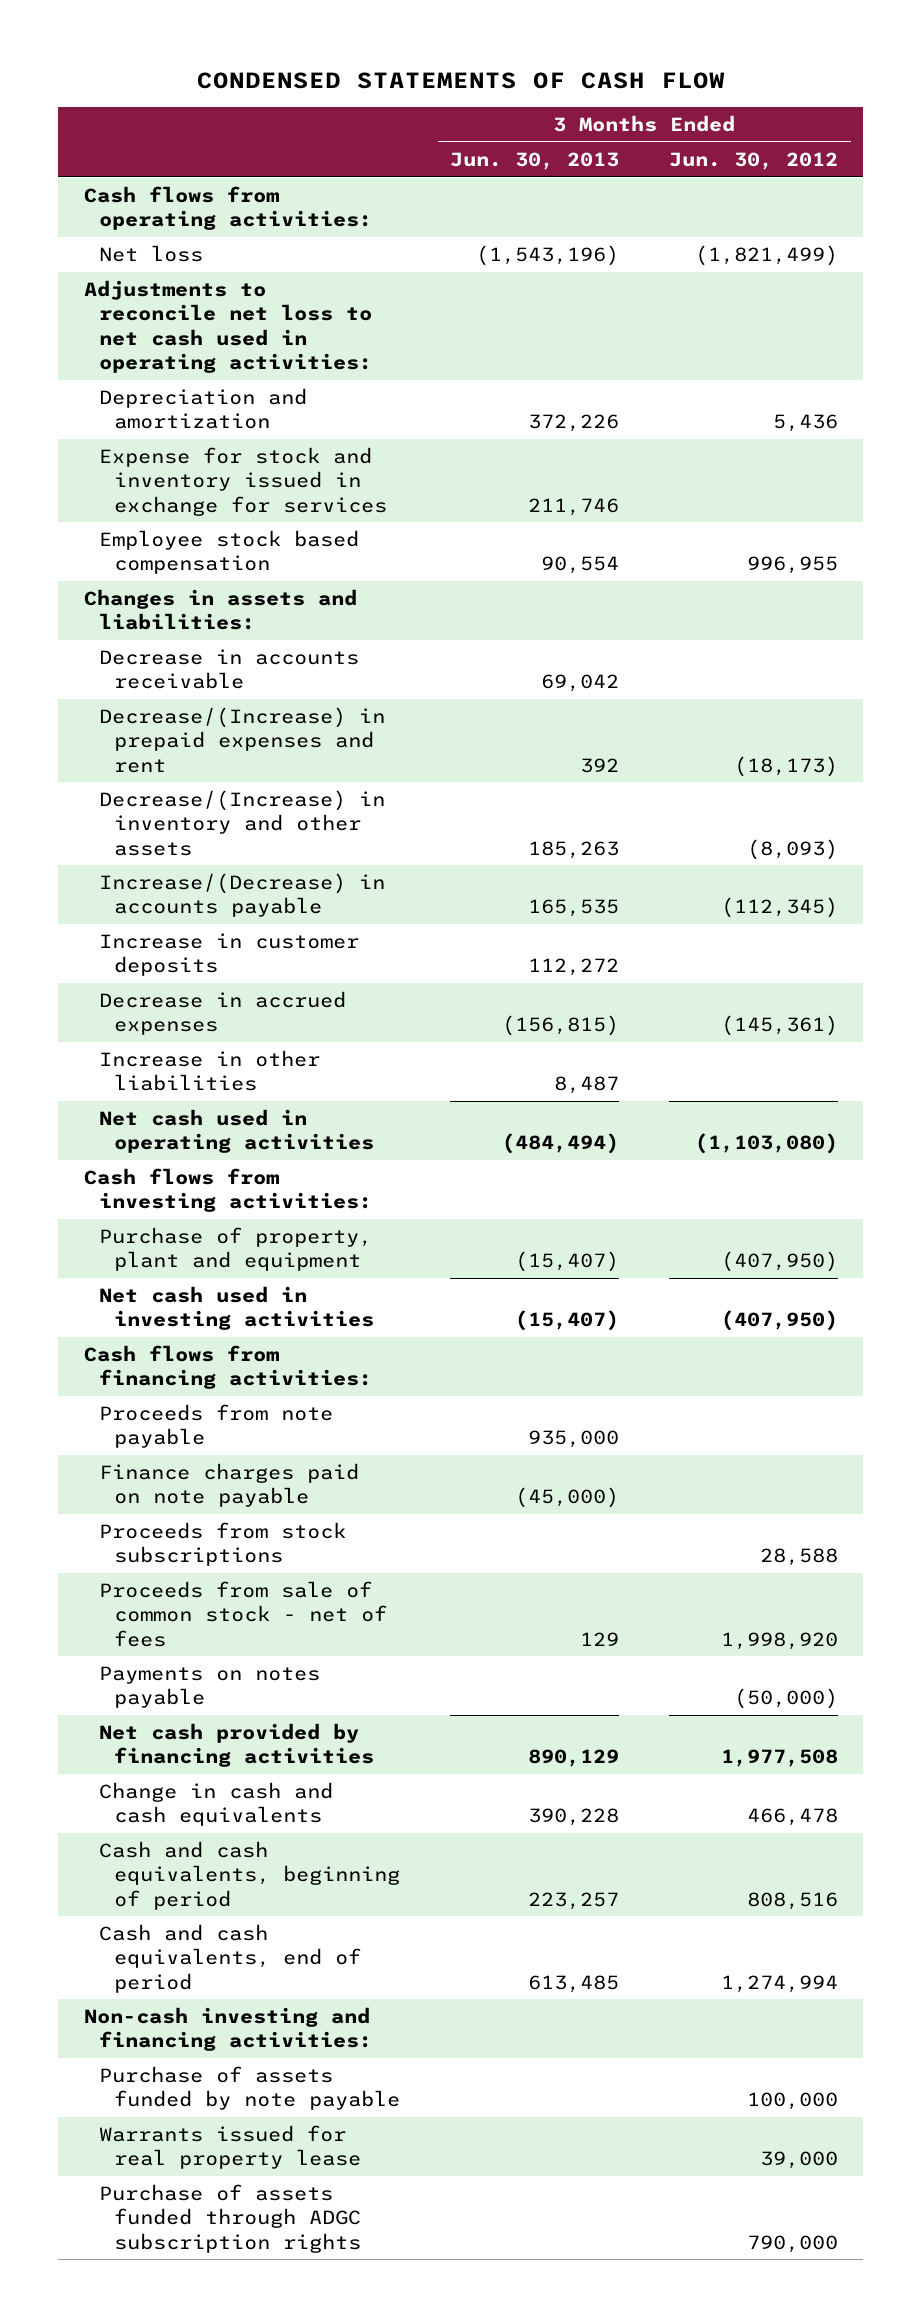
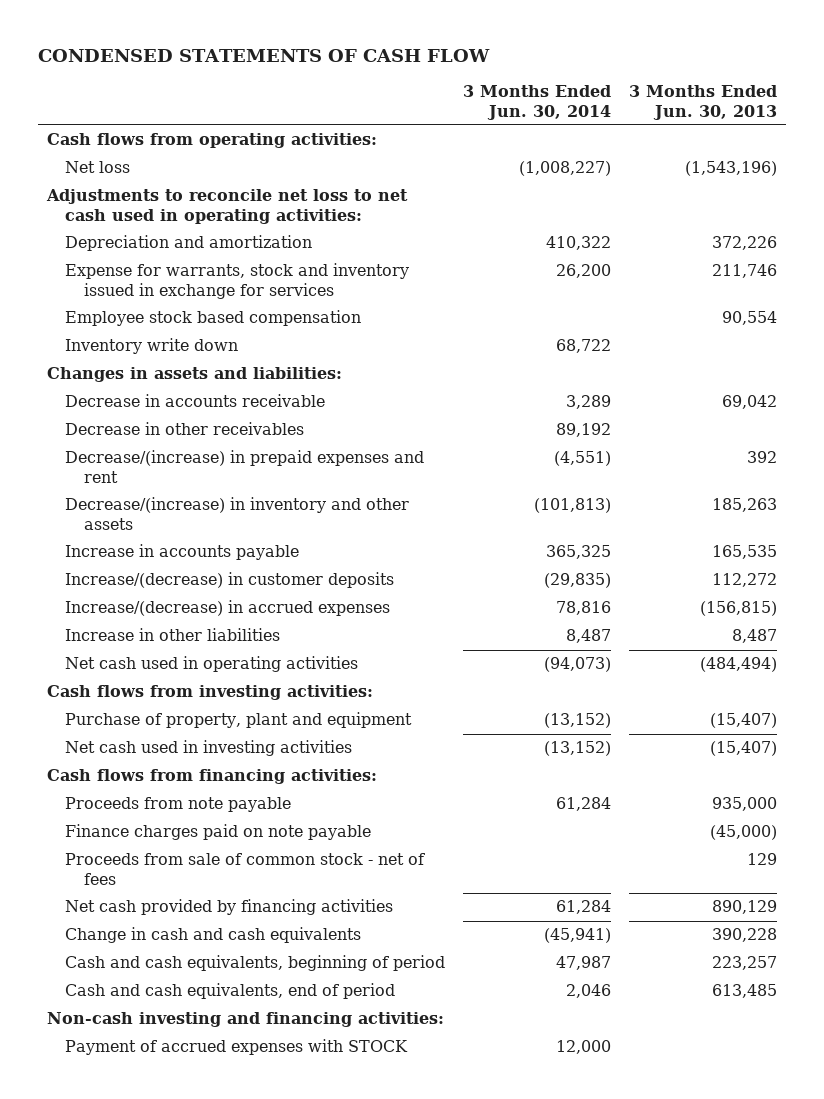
[669,152,839,171] Jun. 30, 2012 -> none
none -> [463,85,612,120] 3 Months Ended Jun. 30, 2014
[98,447,387,516] Expense for stock and inventory issued in exchange for services -> [65,263,410,300] Expense for warrants, stock and inventory issued in exchange for services
none -> [65,338,239,355] Inventory write down
none -> [65,422,305,436] Decrease in other receivables
[98,707,385,773] Decrease/(Increase) in prepaid expenses and rent -> [65,450,425,484] Decrease/(increase) in prepaid expenses and rent
[98,790,385,856] Decrease/(Increase) in inventory and other assets -> [65,497,410,531] Decrease/(increase) in inventory and other assets
[98,873,385,918] Increase/(Decrease) in accounts payable -> [65,544,300,561] Increase in accounts payable
[98,933,359,977] Increase in customer deposits -> [65,572,395,589] Increase/(decrease) in customer deposits
[98,991,346,1036] Decrease in accrued expenses -> [65,600,391,617] Increase/(decrease) in accrued expenses
[98,1522,346,1567] Proceeds from stock subscriptions -> none
[98,1666,320,1709] Payments on notes payable -> none
[98,2066,400,2111] Purchase of assets funded by note payable -> none
[98,2125,361,2170] Warrants issued for real property lease -> none
[98,2184,361,2253] Purchase of assets funded through ADGC subscription rights -> none
none -> [65,1039,409,1056] Payment of accrued expenses with STOCK

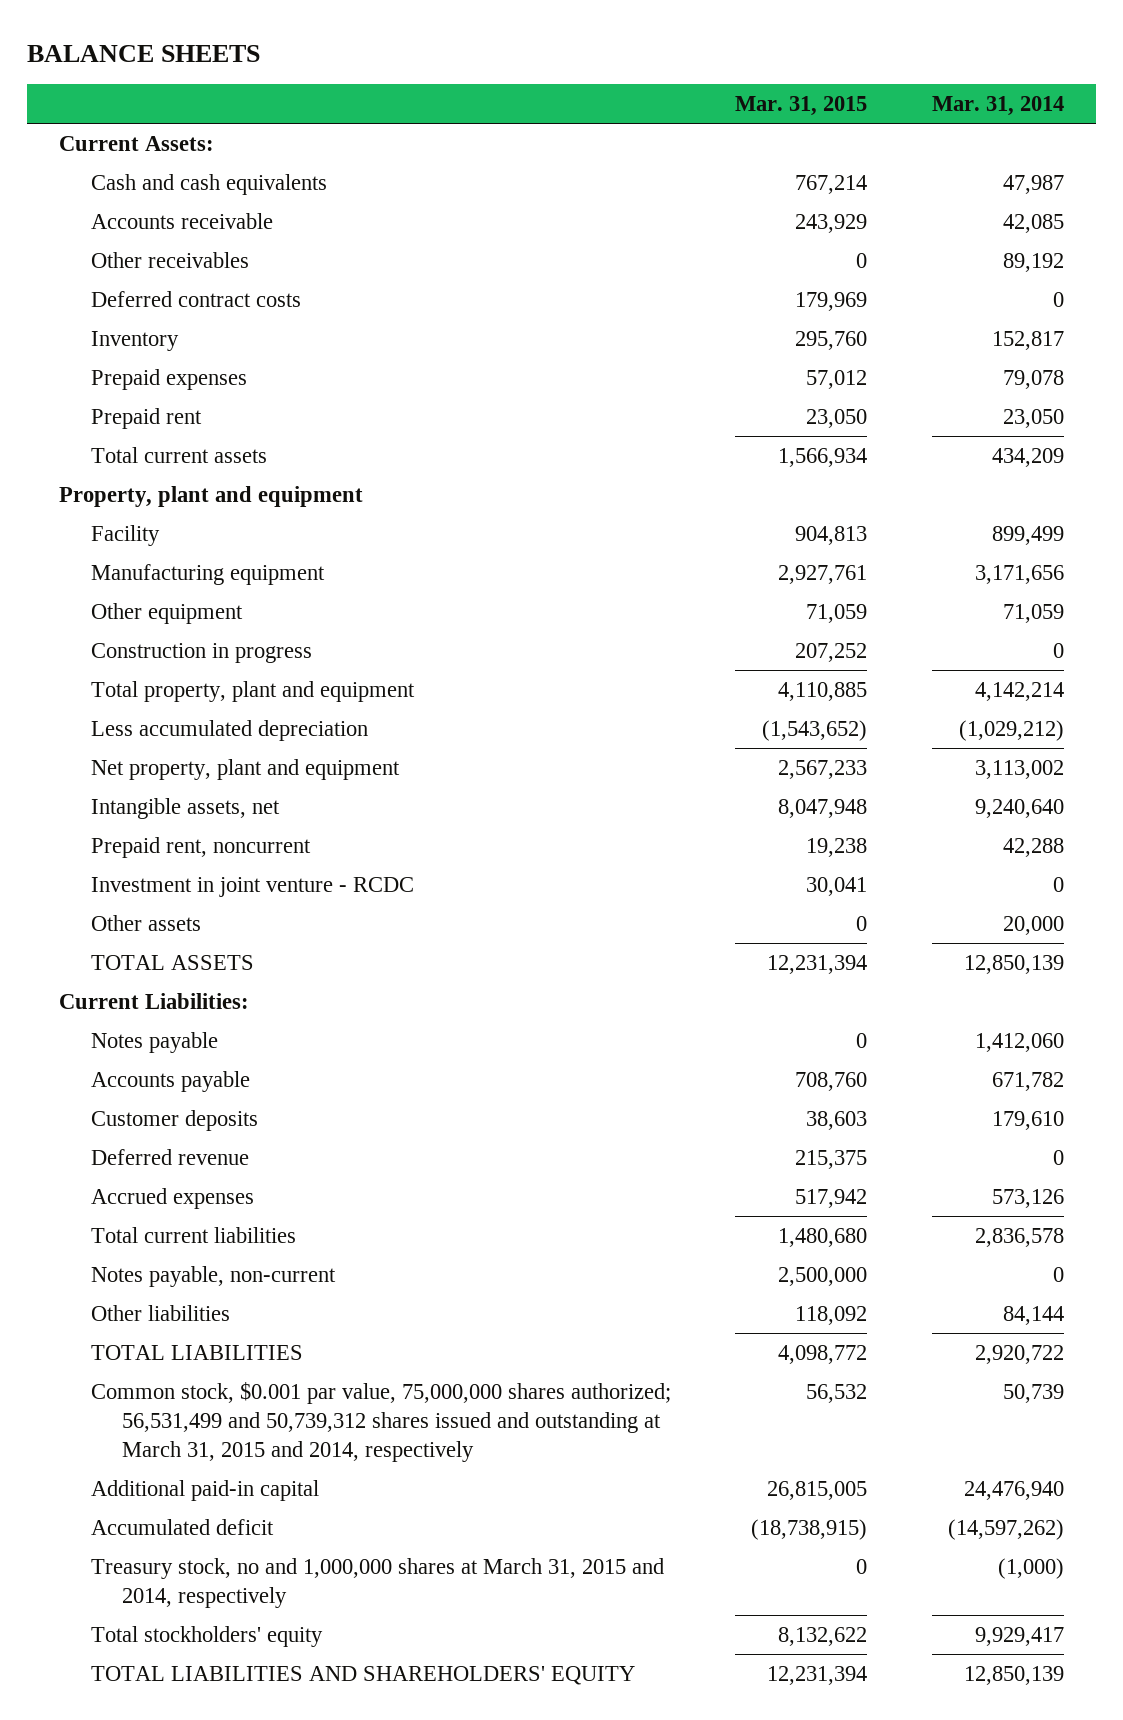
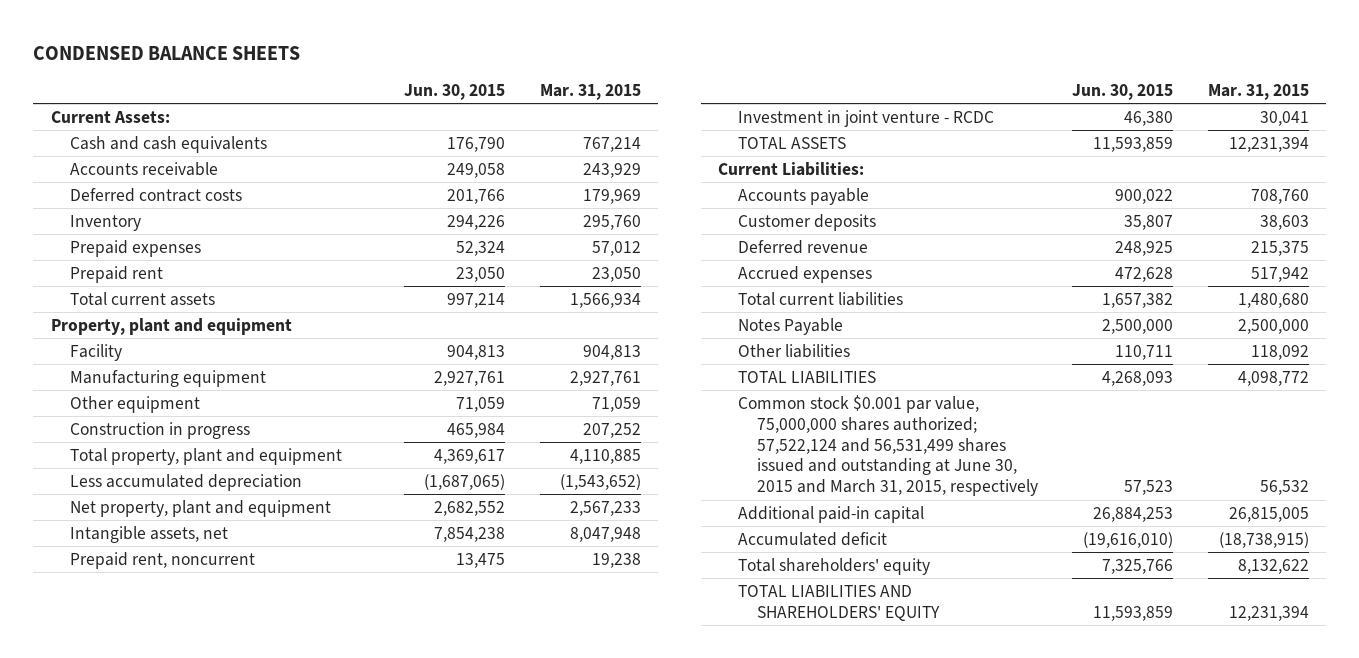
[27,44,261,62] BALANCE SHEETS -> [33,46,301,61] CONDENSED BALANCE SHEETS
[931,96,1064,117] Mar. 31, 2014 -> none
none -> [404,84,506,101] Jun. 30, 2015
[90,251,249,268] Other receivables -> none
[90,914,201,931] Other assets -> none
[90,1031,218,1053] Notes payable -> none
[90,1265,336,1287] Notes payable, non-current -> [737,317,843,335] Notes Payable
[90,1381,671,1462] Common stock, $0.001 par value, 75,000,000 shares authorized; 56,531,499 and 50,739,312 shares issued and outstanding at March 31, 2015 and 2014, respectively -> [737,394,1038,497] Common stock $0.001 par value, 75,000,000 shares authorized; 57,522,124 and 56,531,499 shares issued and outstanding at June 30, 2015 and March 31, 2015, respectively
[90,1557,664,1608] Treasury stock, no and 1,000,000 shares at March 31, 2015 and 2014, respectively -> none
[90,1625,323,1647] Total stockholders' equity -> [737,557,930,575] Total shareholders' equity

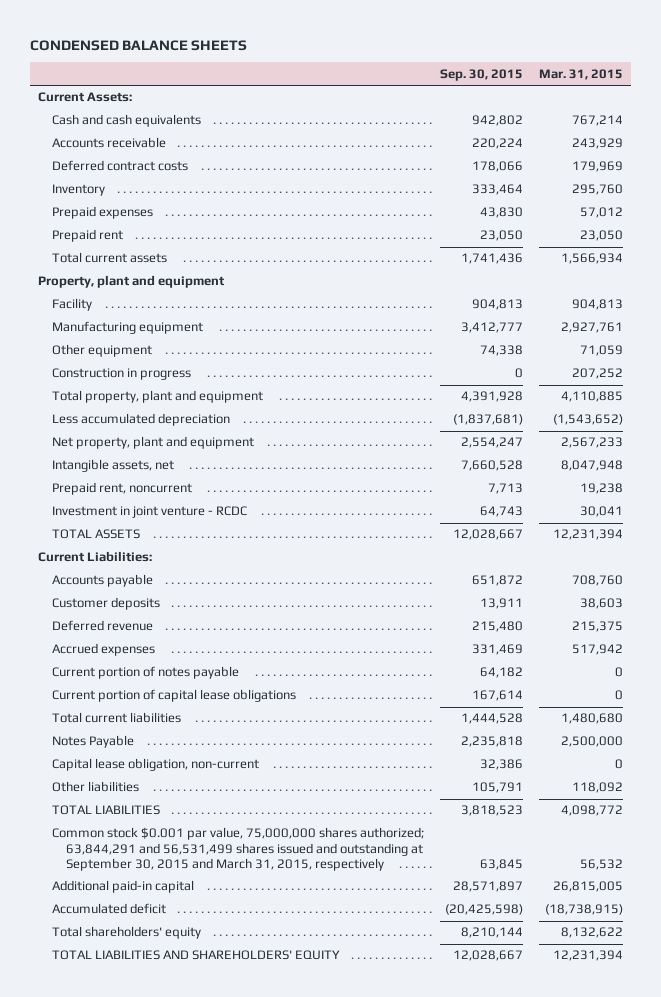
[404,84,506,101] Jun. 30, 2015 -> none
none -> [440,68,524,81] Sep. 30, 2015
none -> [51,666,239,680] Current portion of notes payable
none -> [51,689,296,703] Current portion of capital lease obligations
none -> [51,758,259,772] Capital lease obligation, non-current
[737,394,1038,497] Common stock $0.001 par value, 75,000,000 shares authorized; 57,522,124 and 56,531,499 shares issued and outstanding at June 30, 2015 and March 31, 2015, respectively -> [51,827,424,871] Common stock $0.001 par value, 75,000,000 shares authorized; 63,844,291 and 56,531,499 shares issued and outstanding at September 30, 2015 and March 31, 2015, respectively

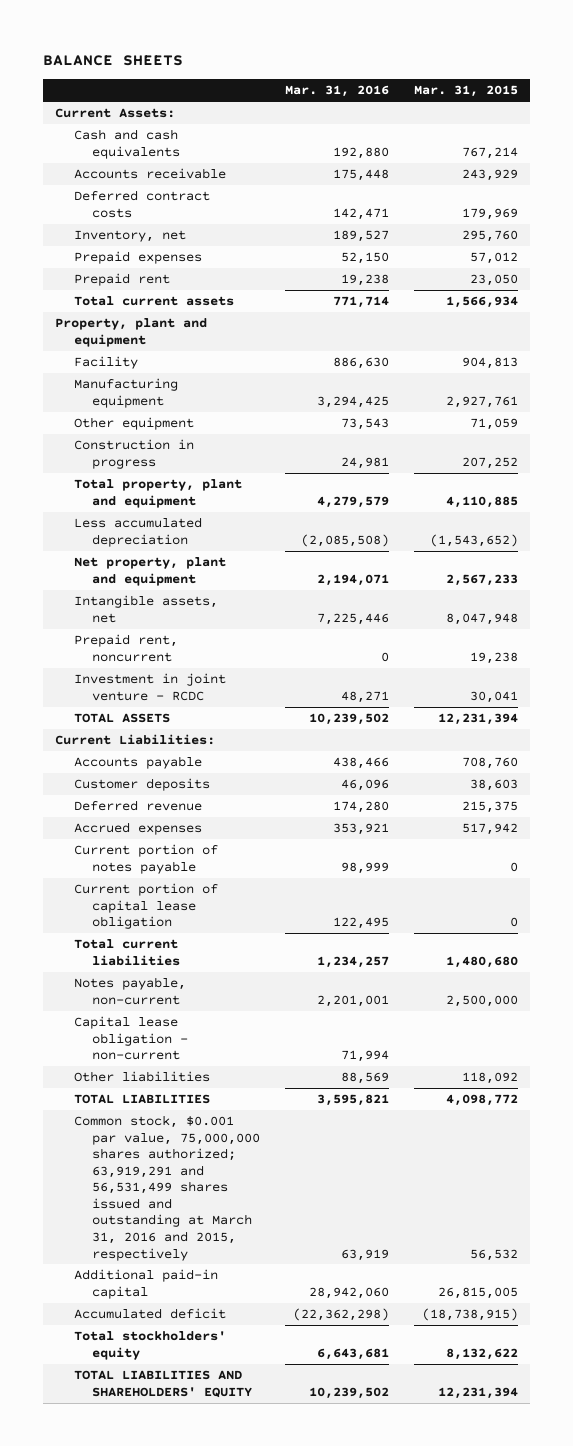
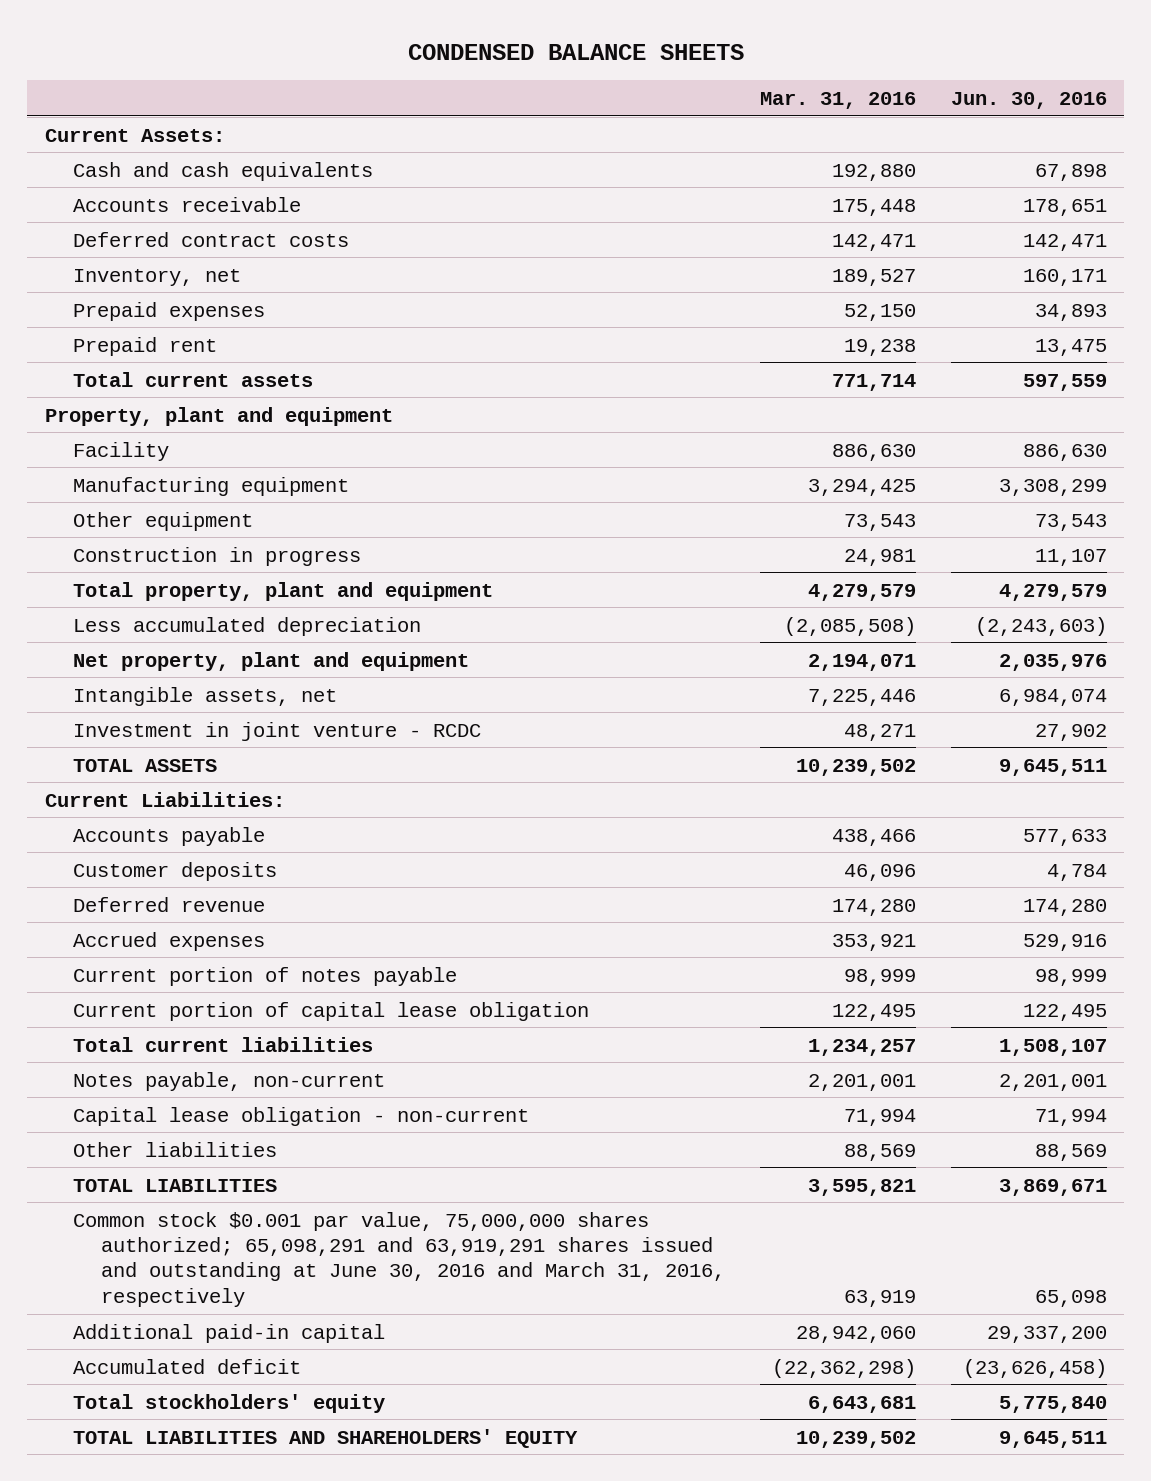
[42,54,183,66] BALANCE SHEETS -> [407,43,744,60] CONDENSED BALANCE SHEETS
[413,85,518,98] Mar. 31, 2015 -> none
none -> [950,91,1107,109] Jun. 30, 2016
[73,634,178,662] Prepaid rent, noncurrent -> none
[73,1115,261,1261] Common stock, $0.001 par value, 75,000,000 shares authorized; 63,919,291 and 56,531,499 shares issued and outstanding at March 31, 2016 and 2015, respectively -> [72,1211,726,1307] Common stock $0.001 par value, 75,000,000 shares authorized; 65,098,291 and 63,919,291 shares issued and outstanding at June 30, 2016 and March 31, 2016, respectively

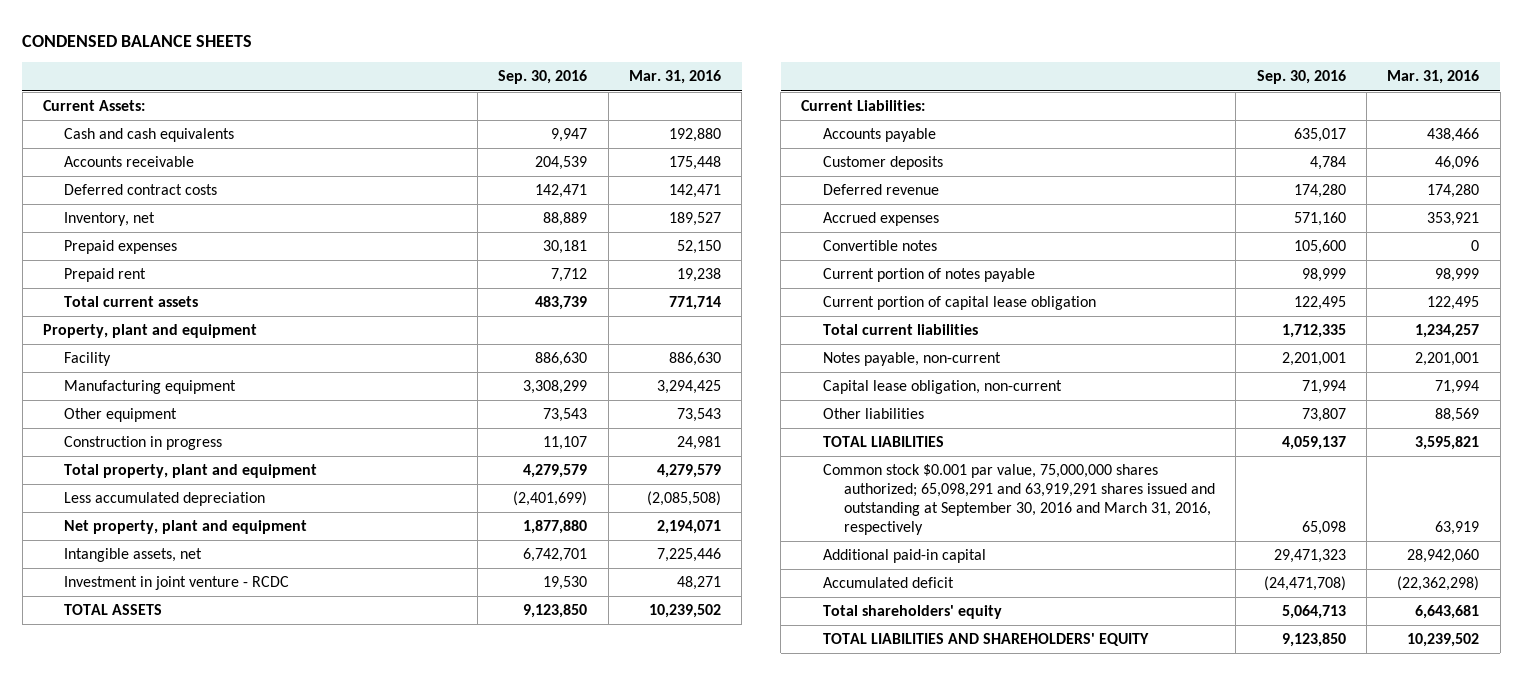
[950,91,1107,109] Jun. 30, 2016 -> none
none -> [498,70,588,85] Sep. 30, 2016
none -> [822,240,937,252] Convertible notes
[72,1106,529,1126] Capital lease obligation - non-current -> [822,380,1062,395] Capital lease obligation, non-current
[72,1211,726,1307] Common stock $0.001 par value, 75,000,000 shares authorized; 65,098,291 and 63,919,291 shares issued and outstanding at June 30, 2016 and March 31, 2016, respectively -> [822,464,1216,535] Common stock $0.001 par value, 75,000,000 shares authorized; 65,098,291 and 63,919,291 shares issued and outstanding at September 30, 2016 and March 31, 2016, respectively
[72,1393,385,1413] Total stockholders' equity -> [822,605,1002,620] Total shareholders' equity

